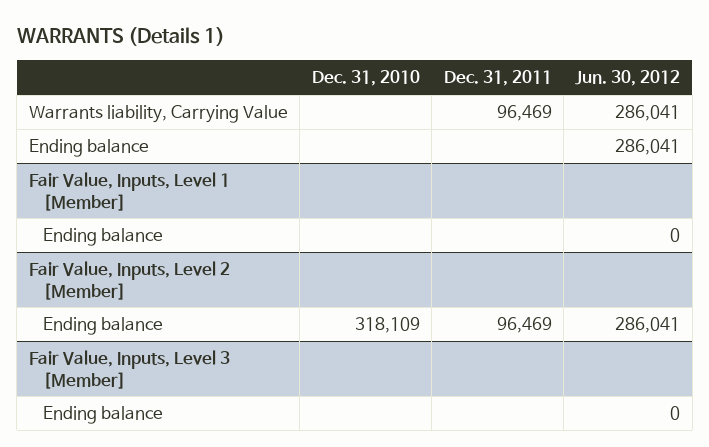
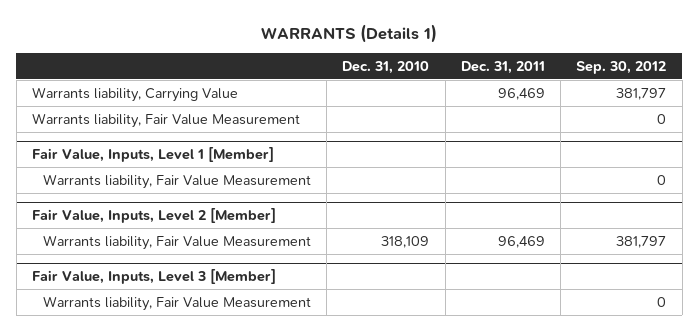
[575,70,681,87] Jun. 30, 2012 -> none
none -> [576,60,667,74] Sep. 30, 2012
[28,139,149,158] Ending balance -> [32,112,301,128] Warrants liability, Fair Value Measurement
[43,228,164,247] Ending balance -> [42,173,311,189] Warrants liability, Fair Value Measurement
[43,317,164,336] Ending balance -> [42,234,311,250] Warrants liability, Fair Value Measurement
[43,406,164,425] Ending balance -> [42,295,311,311] Warrants liability, Fair Value Measurement

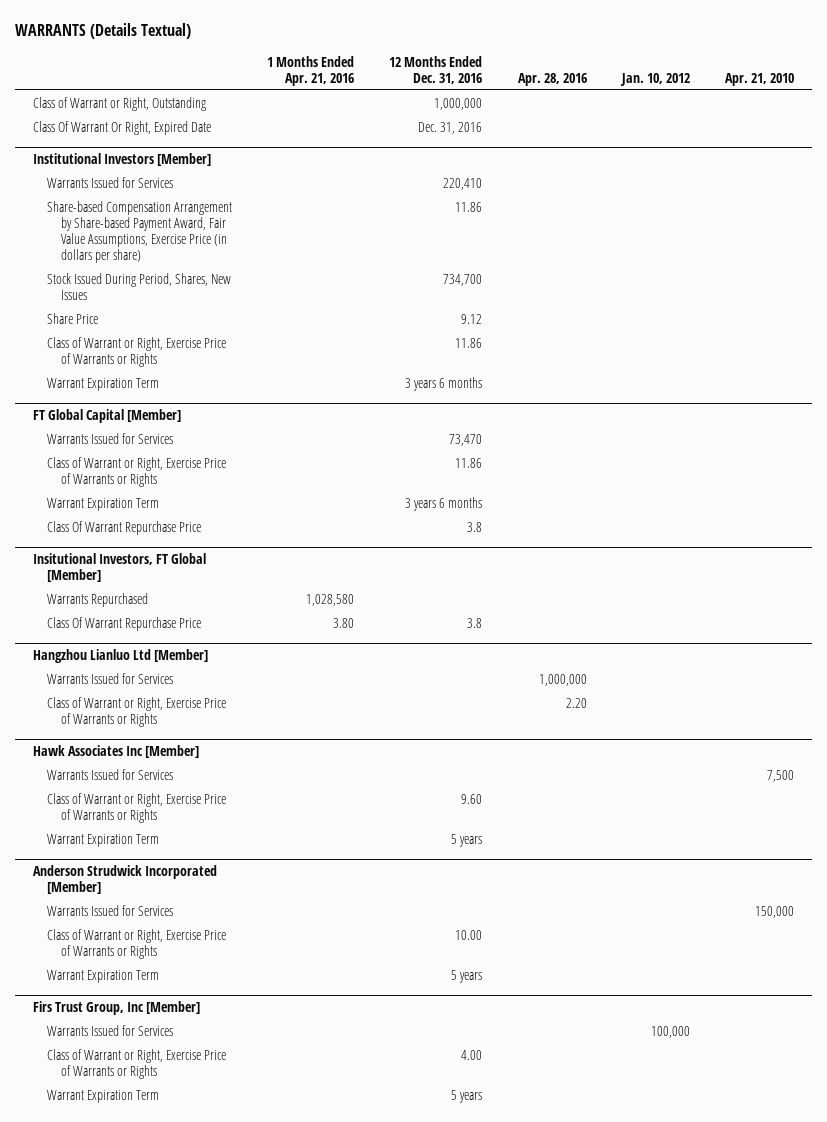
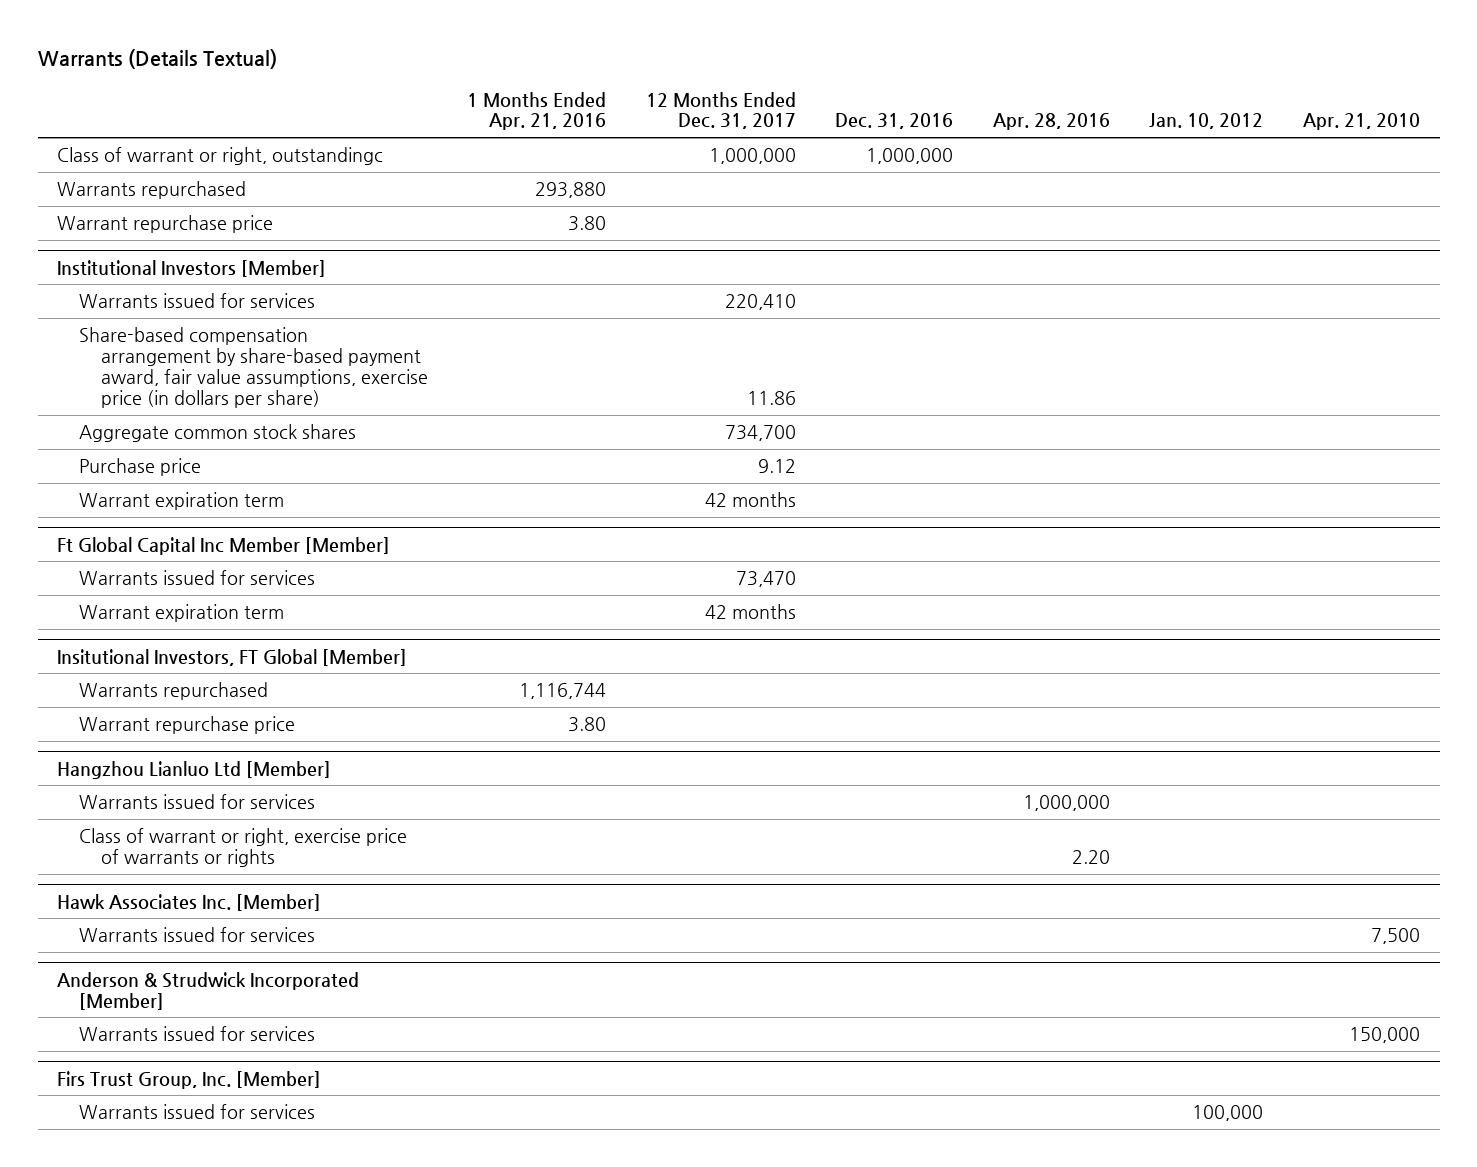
[15,23,192,40] WARRANTS (Details Textual) -> [37,48,277,69] Warrants (Details Textual)
[389,55,483,84] 12 Months Ended Dec. 31, 2016 -> none
none -> [645,91,796,130] 12 Months Ended Dec. 31, 2017
none -> [835,113,954,130] Dec. 31, 2016
[32,120,211,135] Class Of Warrant Or Right, Expired Date -> none
[32,96,206,111] Class of Warrant or Right, Outstanding -> [57,147,384,166] Class of warrant or right, outstandingc
none -> [57,181,247,200] Warrants repurchased
none -> [57,215,274,234] Warrant repurchase price
[46,336,226,367] Class of Warrant or Right, Exercise Price of Warrants or Rights -> none
[32,408,181,423] FT Global Capital [Member] -> none
[46,432,173,444] Warrants Issued for Services -> none
[46,456,226,487] Class of Warrant or Right, Exercise Price of Warrants or Rights -> none
[46,497,159,511] Warrant Expiration Term -> none
[46,520,201,535] Class Of Warrant Repurchase Price -> none
[46,176,173,188] Warrants Issued for Services -> [79,293,316,309] Warrants issued for services
[46,200,232,264] Share-based Compensation Arrangement by Share-based Payment Award, Fair Value Assumptions, Exercise Price (in dollars per share) -> [79,327,428,409] Share-based compensation arrangement by share-based payment award, fair value assumptions, exercise price (in dollars per share)
[46,272,231,300] Stock Issued During Period, Shares, New Issues -> [79,424,357,443] Aggregate common stock shares
[46,312,98,324] Share Price -> [79,458,202,477] Purchase price
[46,377,159,391] Warrant Expiration Term -> [79,492,285,511] Warrant expiration term
none -> [57,536,391,555] Ft Global Capital Inc Member [Member]
none -> [79,570,316,586] Warrants issued for services
none -> [79,604,285,623] Warrant expiration term
[46,592,148,607] Warrants Repurchased -> [79,682,269,701] Warrants repurchased
[306,593,355,606] 1,028,580 -> [519,683,607,700] 1,116,744
[46,616,201,631] Class Of Warrant Repurchase Price -> [79,716,296,735] Warrant repurchase price
[46,792,226,823] Class of Warrant or Right, Exercise Price of Warrants or Rights -> none
[46,833,159,847] Warrant Expiration Term -> none
[46,928,226,959] Class of Warrant or Right, Exercise Price of Warrants or Rights -> none
[46,969,159,983] Warrant Expiration Term -> none
[46,1048,226,1079] Class of Warrant or Right, Exercise Price of Warrants or Rights -> none
[46,1089,159,1103] Warrant Expiration Term -> none
[46,672,173,684] Warrants Issued for Services -> [79,794,316,810] Warrants issued for services
[46,696,226,727] Class of Warrant or Right, Exercise Price of Warrants or Rights -> [79,828,408,868] Class of warrant or right, exercise price of warrants or rights
[32,744,199,758] Hawk Associates Inc [Member] -> [57,893,322,911] Hawk Associates Inc. [Member]
[46,768,173,780] Warrants Issued for Services -> [79,927,316,943] Warrants issued for services
[32,864,217,894] Anderson Strudwick Incorporated [Member] -> [57,971,360,1010] Anderson & Strudwick Incorporated [Member]
[46,904,173,916] Warrants Issued for Services -> [79,1026,316,1042] Warrants issued for services
[32,1000,200,1015] Firs Trust Group, Inc [Member] -> [57,1070,322,1089] Firs Trust Group, Inc. [Member]
[46,1024,173,1036] Warrants Issued for Services -> [79,1104,316,1120] Warrants issued for services

